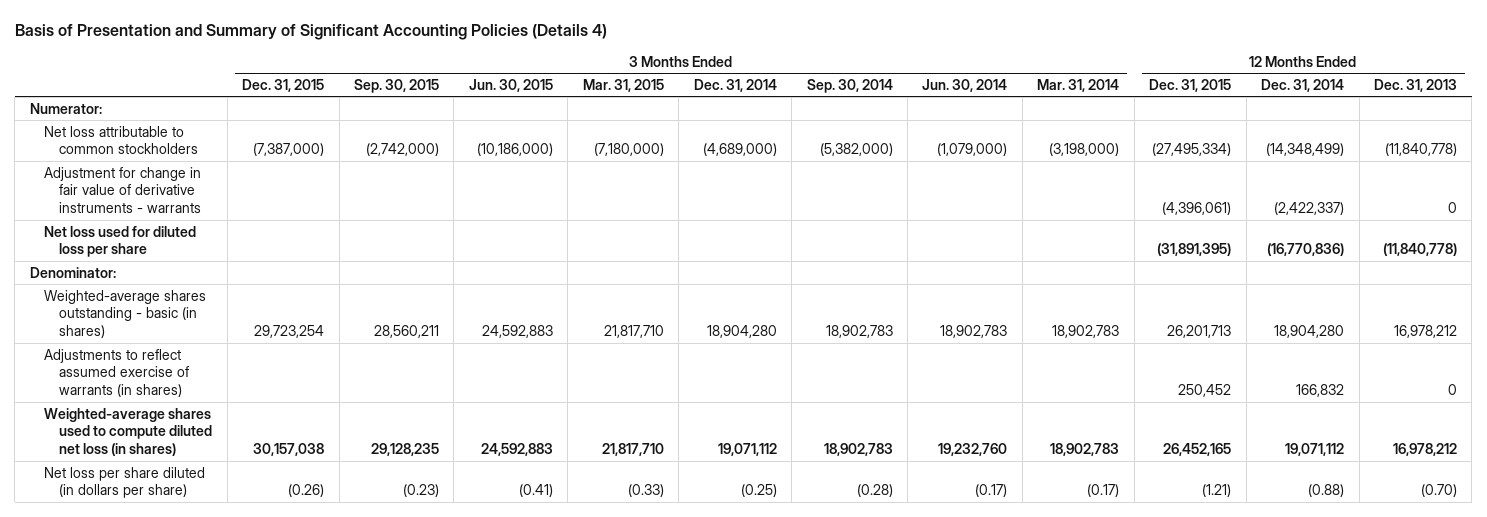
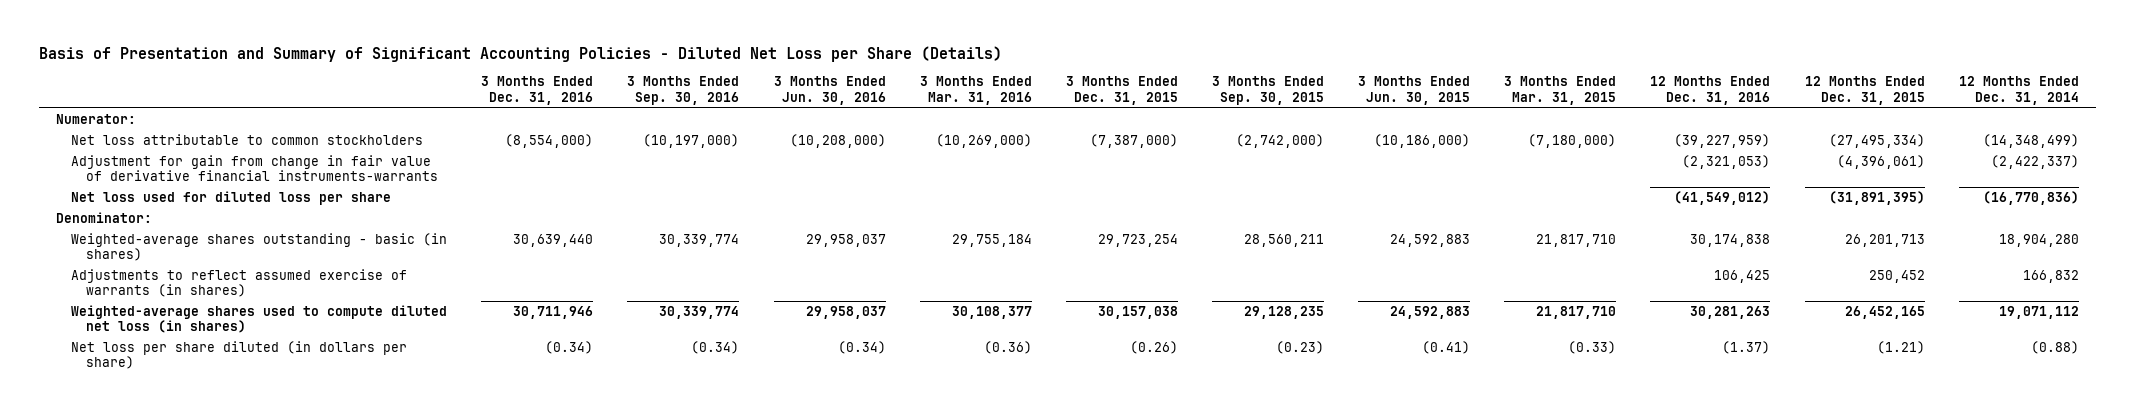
[14,24,607,41] Basis of Presentation and Summary of Significant Accounting Policies (Details 4) -> [39,45,1003,62] Basis of Presentation and Summary of Significant Accounting Policies - Diluted Net Loss per Share (Details)
[693,78,777,92] Dec. 31, 2014 -> none
[806,78,893,93] Sep. 30, 2014 -> none
[922,78,1008,92] Jun. 30, 2014 -> none
[1037,78,1120,92] Mar. 31, 2014 -> none
[1374,78,1458,92] Dec. 31, 2013 -> none
none -> [481,76,594,105] 3 Months Ended Dec. 31, 2016
none -> [627,76,740,105] 3 Months Ended Sep. 30, 2016
none -> [773,76,886,105] 3 Months Ended Jun. 30, 2016
none -> [919,76,1032,105] 3 Months Ended Mar. 31, 2016
none -> [1650,76,1771,105] 12 Months Ended Dec. 31, 2016
[44,166,202,214] Adjustment for change in fair value of derivative instruments - warrants -> [71,154,438,182] Adjustment for gain from change in fair value of derivative financial instruments-warrants

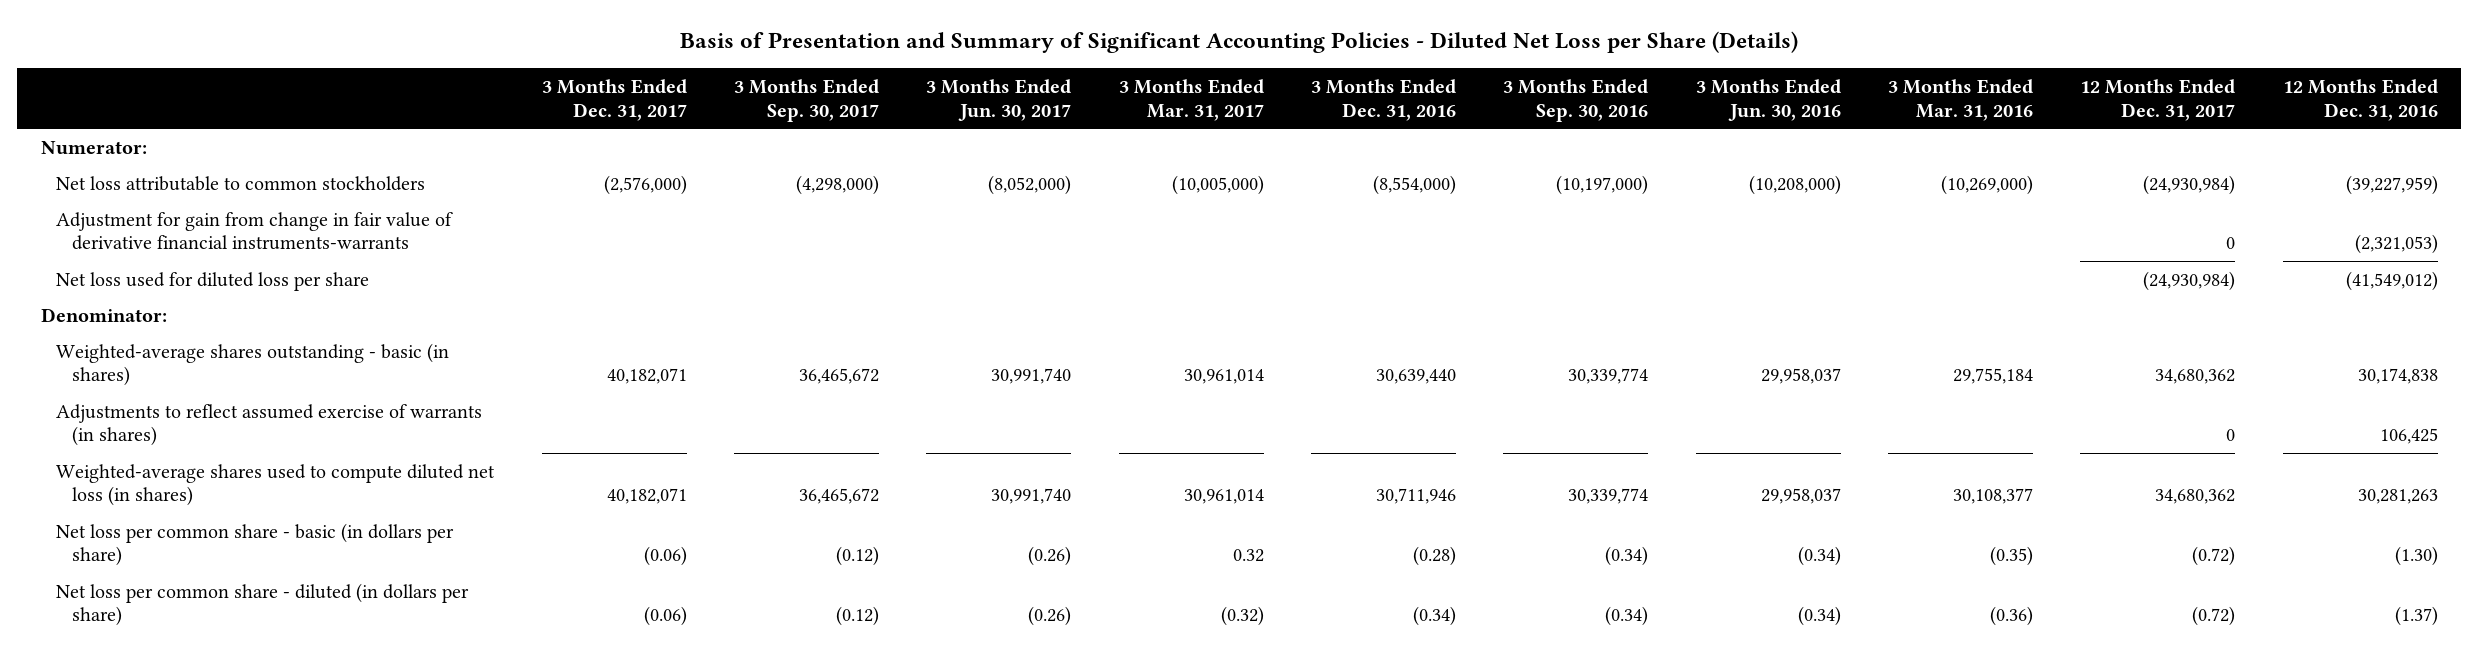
[1065,76,1178,105] 3 Months Ended Dec. 31, 2015 -> none
[1211,76,1324,105] 3 Months Ended Sep. 30, 2015 -> none
[1358,76,1471,105] 3 Months Ended Jun. 30, 2015 -> none
[1504,76,1617,105] 3 Months Ended Mar. 31, 2015 -> none
[1804,76,1925,105] 12 Months Ended Dec. 31, 2015 -> none
[1958,76,2079,105] 12 Months Ended Dec. 31, 2014 -> none
none -> [541,78,687,121] 3 Months Ended Dec. 31, 2017
none -> [733,78,879,122] 3 Months Ended Sep. 30, 2017
none -> [926,78,1072,121] 3 Months Ended Jun. 30, 2017
none -> [1118,78,1264,121] 3 Months Ended Mar. 31, 2017
none -> [2080,78,2236,121] 12 Months Ended Dec. 31, 2017
none -> [56,522,455,567] Net loss per common share - basic (in dollars per share)
[71,340,408,370] Net loss per share diluted (in dollars per share) -> [56,582,470,627] Net loss per common share - diluted (in dollars per share)

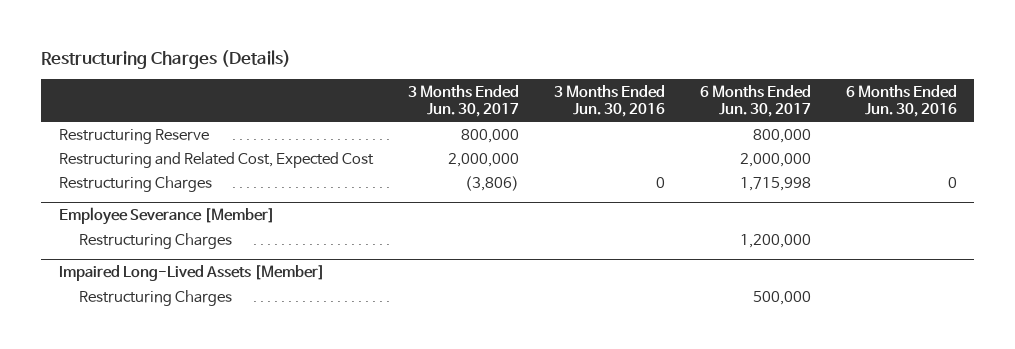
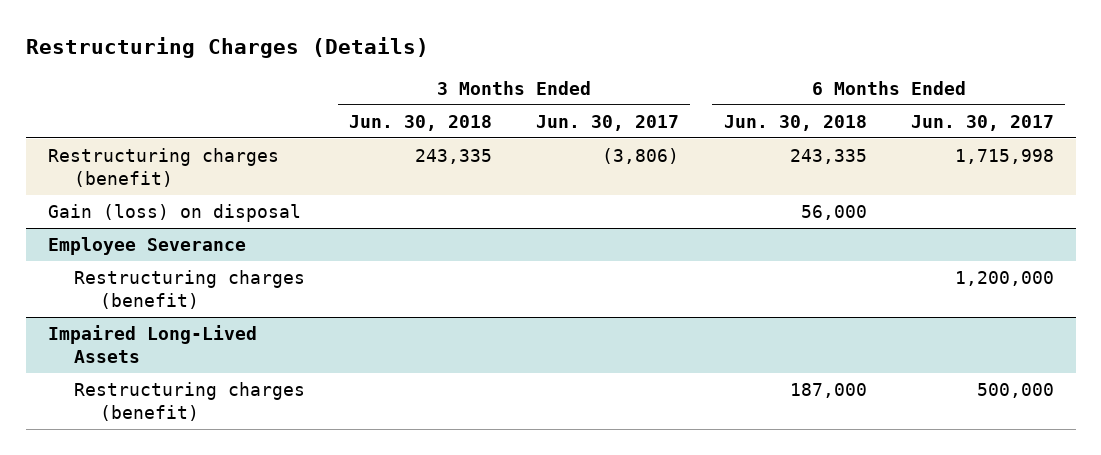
[553,84,665,118] 3 Months Ended Jun. 30, 2016 -> none
[845,84,957,118] 6 Months Ended Jun. 30, 2016 -> none
none -> [349,114,493,131] Jun. 30, 2018
none -> [723,114,867,131] Jun. 30, 2018
[58,128,209,144] Restructuring Reserve -> none
[58,151,374,168] Restructuring and Related Cost, Expected Cost -> none
[58,175,212,192] Restructuring Charges -> [47,148,279,187] Restructuring charges (benefit)
none -> [47,204,301,223] Gain (loss) on disposal
[58,207,275,226] Employee Severance [Member] -> [47,237,246,256] Employee Severance
[79,232,233,249] Restructuring Charges -> [74,270,306,309] Restructuring charges (benefit)
[58,265,325,282] Impaired Long-Lived Assets [Member] -> [47,325,257,363] Impaired Long-Lived Assets
[79,289,233,306] Restructuring Charges -> [74,382,306,421] Restructuring charges (benefit)

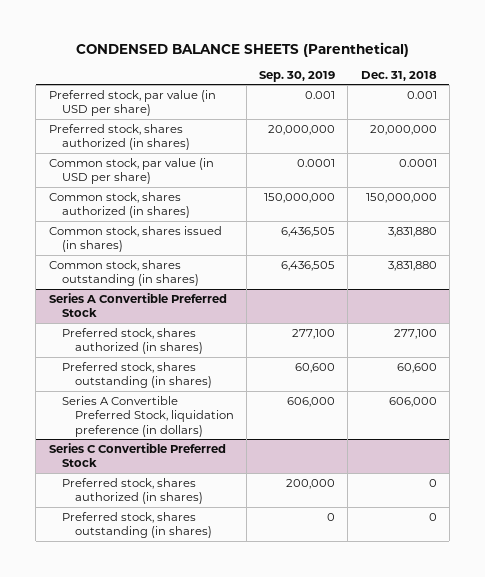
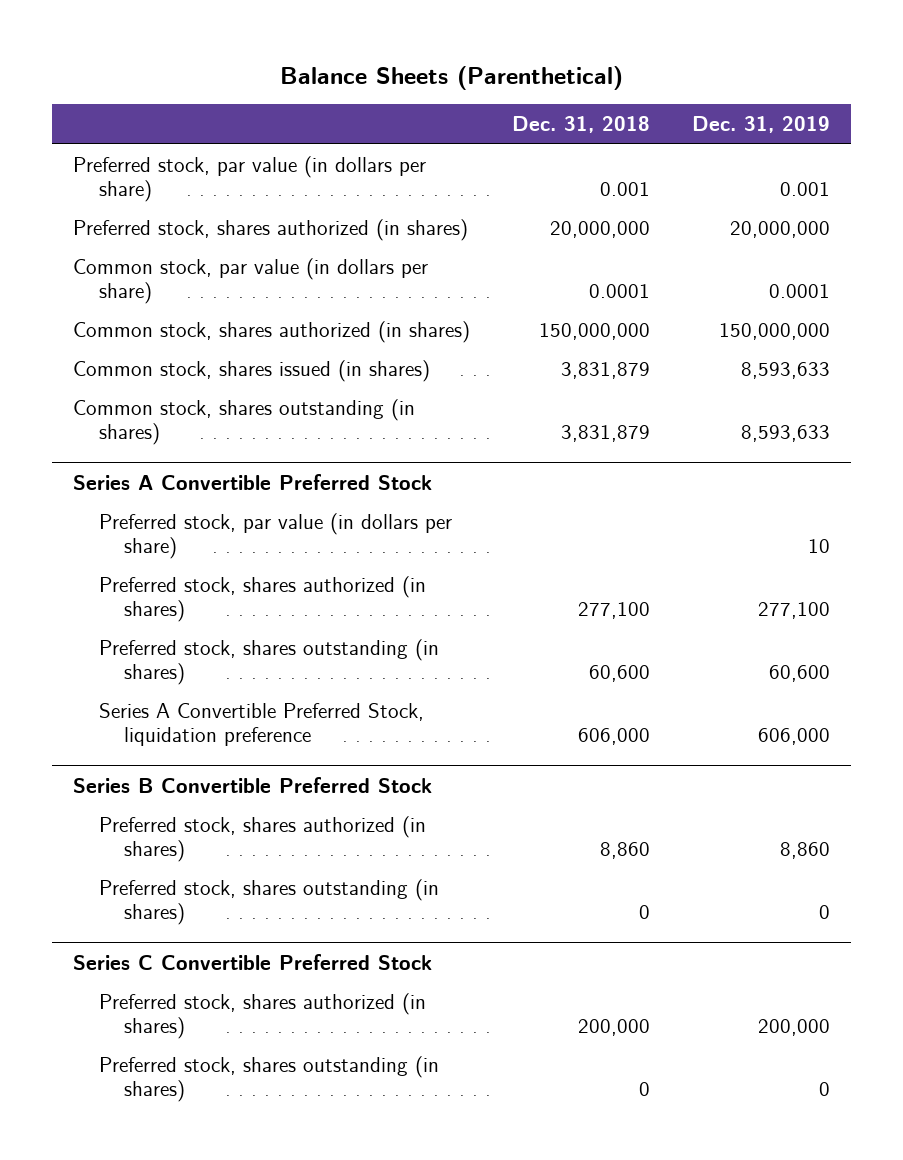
[75,41,409,57] CONDENSED BALANCE SHEETS (Parenthetical) -> [279,65,623,90] Balance Sheets (Parenthetical)
[259,70,336,82] Sep. 30, 2019 -> none
none -> [692,115,831,133] Dec. 31, 2019
[48,89,216,117] Preferred stock, par value (in USD per share) -> [73,155,427,202] Preferred stock, par value (in dollars per share)
[48,157,214,185] Common stock, par value (in USD per share) -> [73,257,429,304] Common stock, par value (in dollars per share)
[387,226,437,237] 3,831,880 -> [561,361,651,379] 3,831,879
[387,260,437,271] 3,831,880 -> [561,424,651,442] 3,831,879
none -> [98,512,452,559] Preferred stock, par value (in dollars per share)
[61,395,234,437] Series A Convertible Preferred Stock, liquidation preference (in dollars) -> [98,702,424,746] Series A Convertible Preferred Stock, liquidation preference
none -> [73,776,433,793] Series B Convertible Preferred Stock
none -> [98,815,426,862] Preferred stock, shares authorized (in shares)
none -> [98,878,439,925] Preferred stock, shares outstanding (in shares)
[428,478,437,487] 0 -> [578,1018,651,1036] 200,000

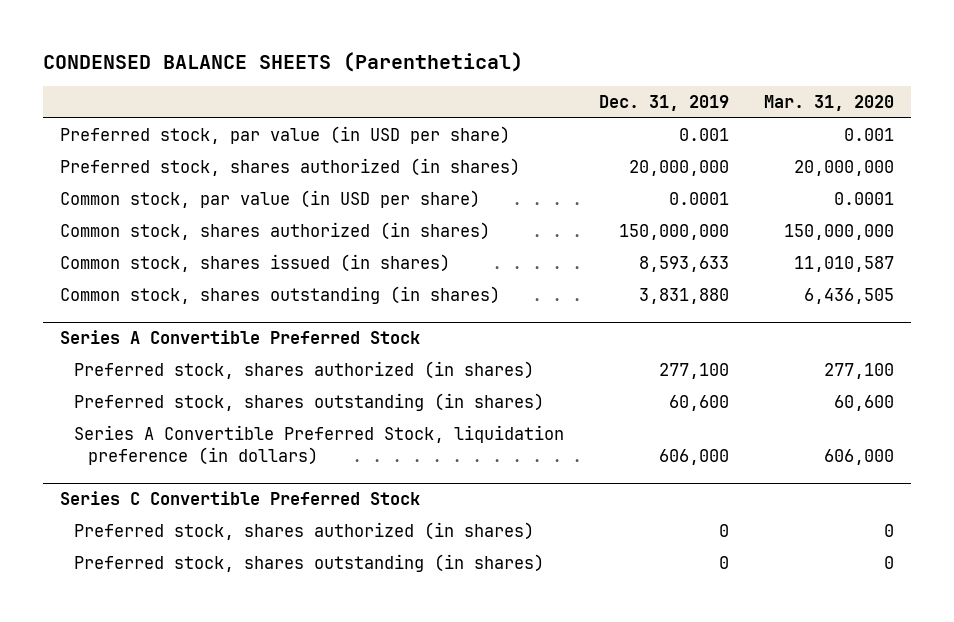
[279,65,623,90] Balance Sheets (Parenthetical) -> [43,52,524,73] CONDENSED BALANCE SHEETS (Parenthetical)
[512,115,651,133] Dec. 31, 2018 -> none
none -> [763,95,894,112] Mar. 31, 2020
[73,155,427,202] Preferred stock, par value (in dollars per share) -> [60,125,511,144] Preferred stock, par value (in USD per share)
[73,257,429,304] Common stock, par value (in dollars per share) -> [60,189,481,208] Common stock, par value (in USD per share)
[741,424,831,442] 8,593,633 -> [639,287,730,304] 3,831,880
[98,512,452,559] Preferred stock, par value (in dollars per share) -> none
[73,776,433,793] Series B Convertible Preferred Stock -> none
[98,815,426,862] Preferred stock, shares authorized (in shares) -> none
[98,878,439,925] Preferred stock, shares outstanding (in shares) -> none
[98,702,424,746] Series A Convertible Preferred Stock, liquidation preference -> [74,424,565,466] Series A Convertible Preferred Stock, liquidation preference (in dollars)
[758,1018,831,1036] 200,000 -> [719,523,730,537] 0

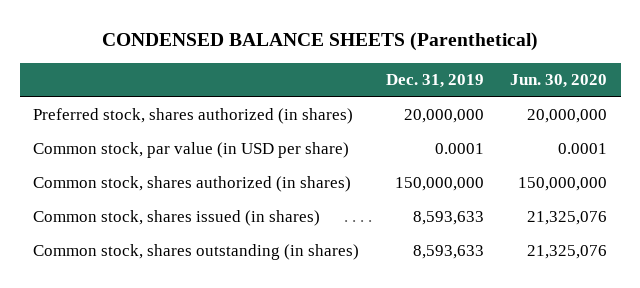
[763,95,894,112] Mar. 31, 2020 -> none
none -> [510,74,608,89] Jun. 30, 2020
[60,125,511,144] Preferred stock, par value (in USD per share) -> none
[60,329,421,344] Series A Convertible Preferred Stock -> none
[74,360,535,379] Preferred stock, shares authorized (in shares) -> none
[74,392,545,411] Preferred stock, shares outstanding (in shares) -> none
[74,424,565,466] Series A Convertible Preferred Stock, liquidation preference (in dollars) -> none
[60,490,421,505] Series C Convertible Preferred Stock -> none
[74,521,535,540] Preferred stock, shares authorized (in shares) -> none
[74,553,545,572] Preferred stock, shares outstanding (in shares) -> none
[639,287,730,304] 3,831,880 -> [412,245,484,260] 8,593,633

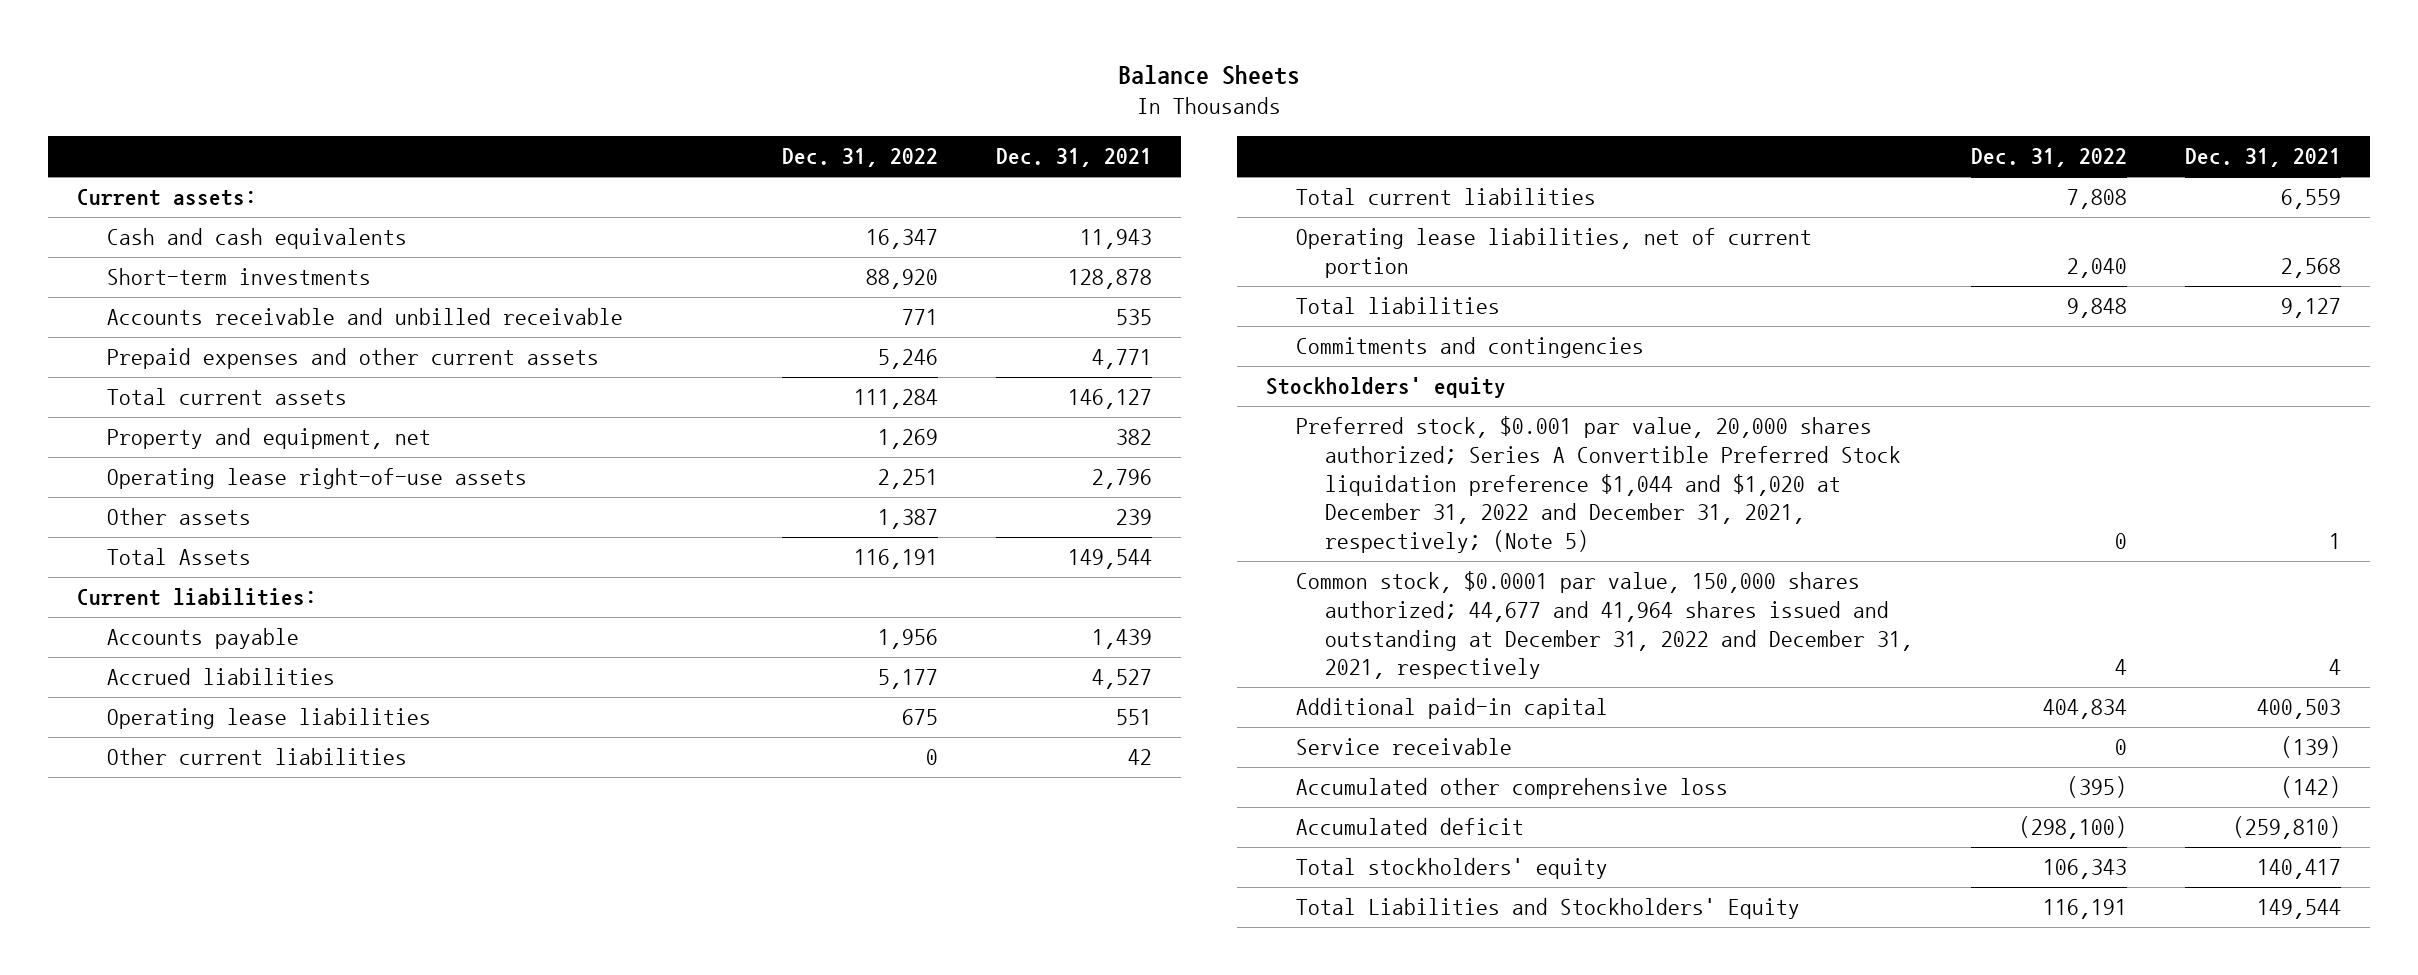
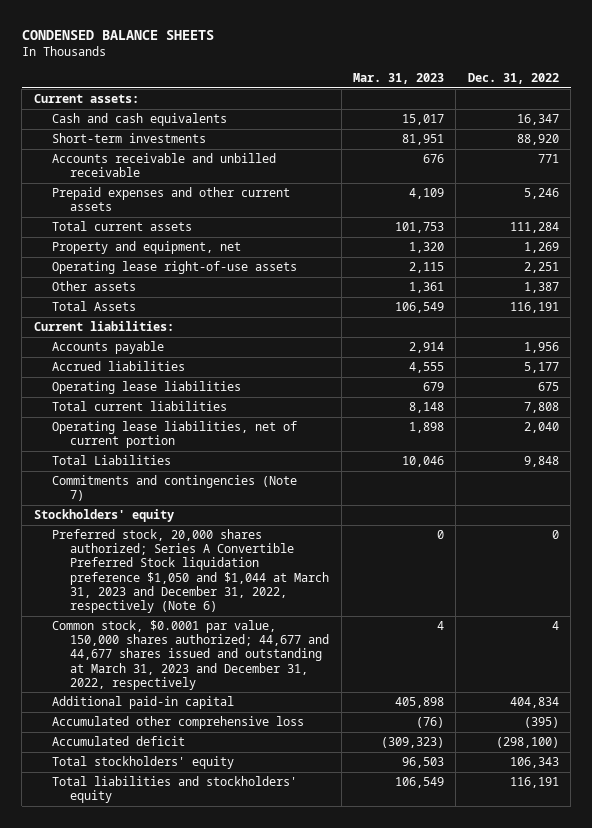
[1118,64,1301,85] Balance Sheets -> [21,30,214,41] CONDENSED BALANCE SHEETS
[996,148,1153,168] Dec. 31, 2021 -> none
none -> [353,73,445,85] Mar. 31, 2023
[106,748,407,766] Other current liabilities -> none
[1295,297,1500,315] Total liabilities -> [52,455,172,466] Total Liabilities
[1295,337,1644,359] Commitments and contingencies -> [52,475,298,502] Commitments and contingencies (Note 7)
[1295,416,1902,553] Preferred stock, $0.001 par value, 20,000 shares authorized; Series A Convertible Preferred Stock liquidation preference $1,044 and $1,020 at December 31, 2022 and December 31, 2021, respectively; (Note 5) -> [52,529,330,613] Preferred stock, 20,000 shares authorized; Series A Convertible Preferred Stock liquidation preference $1,050 and $1,044 at March 31, 2023 and December 31, 2022, respectively (Note 6)
[1295,571,1914,680] Common stock, $0.0001 par value, 150,000 shares authorized; 44,677 and 41,964 shares issued and outstanding at December 31, 2022 and December 31, 2021, respectively -> [52,620,330,690] Common stock, $0.0001 par value, 150,000 shares authorized; 44,677 and 44,677 shares issued and outstanding at March 31, 2023 and December 31, 2022, respectively
[1295,738,1512,756] Service receivable -> none
[1295,898,1800,920] Total Liabilities and Stockholders' Equity -> [52,776,298,804] Total liabilities and stockholders' equity

